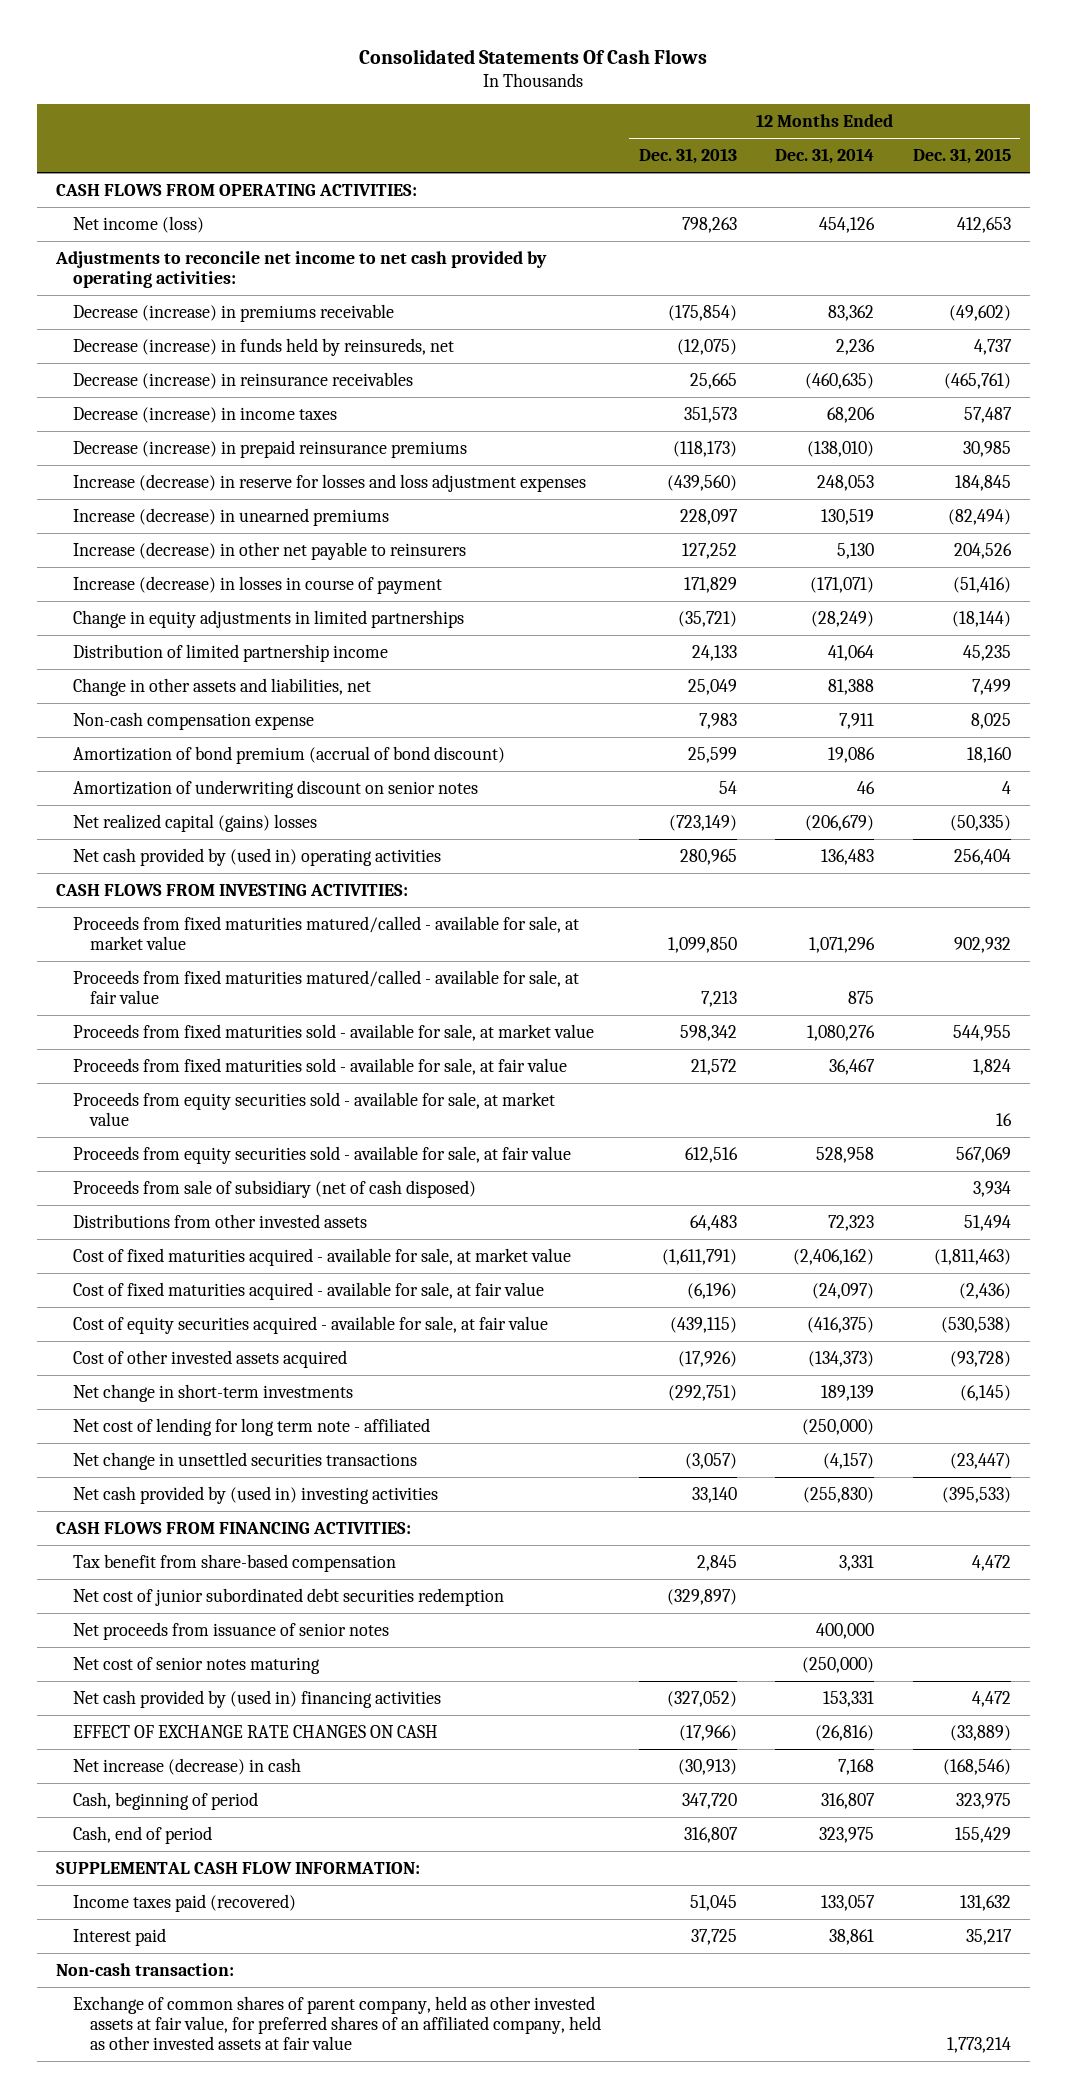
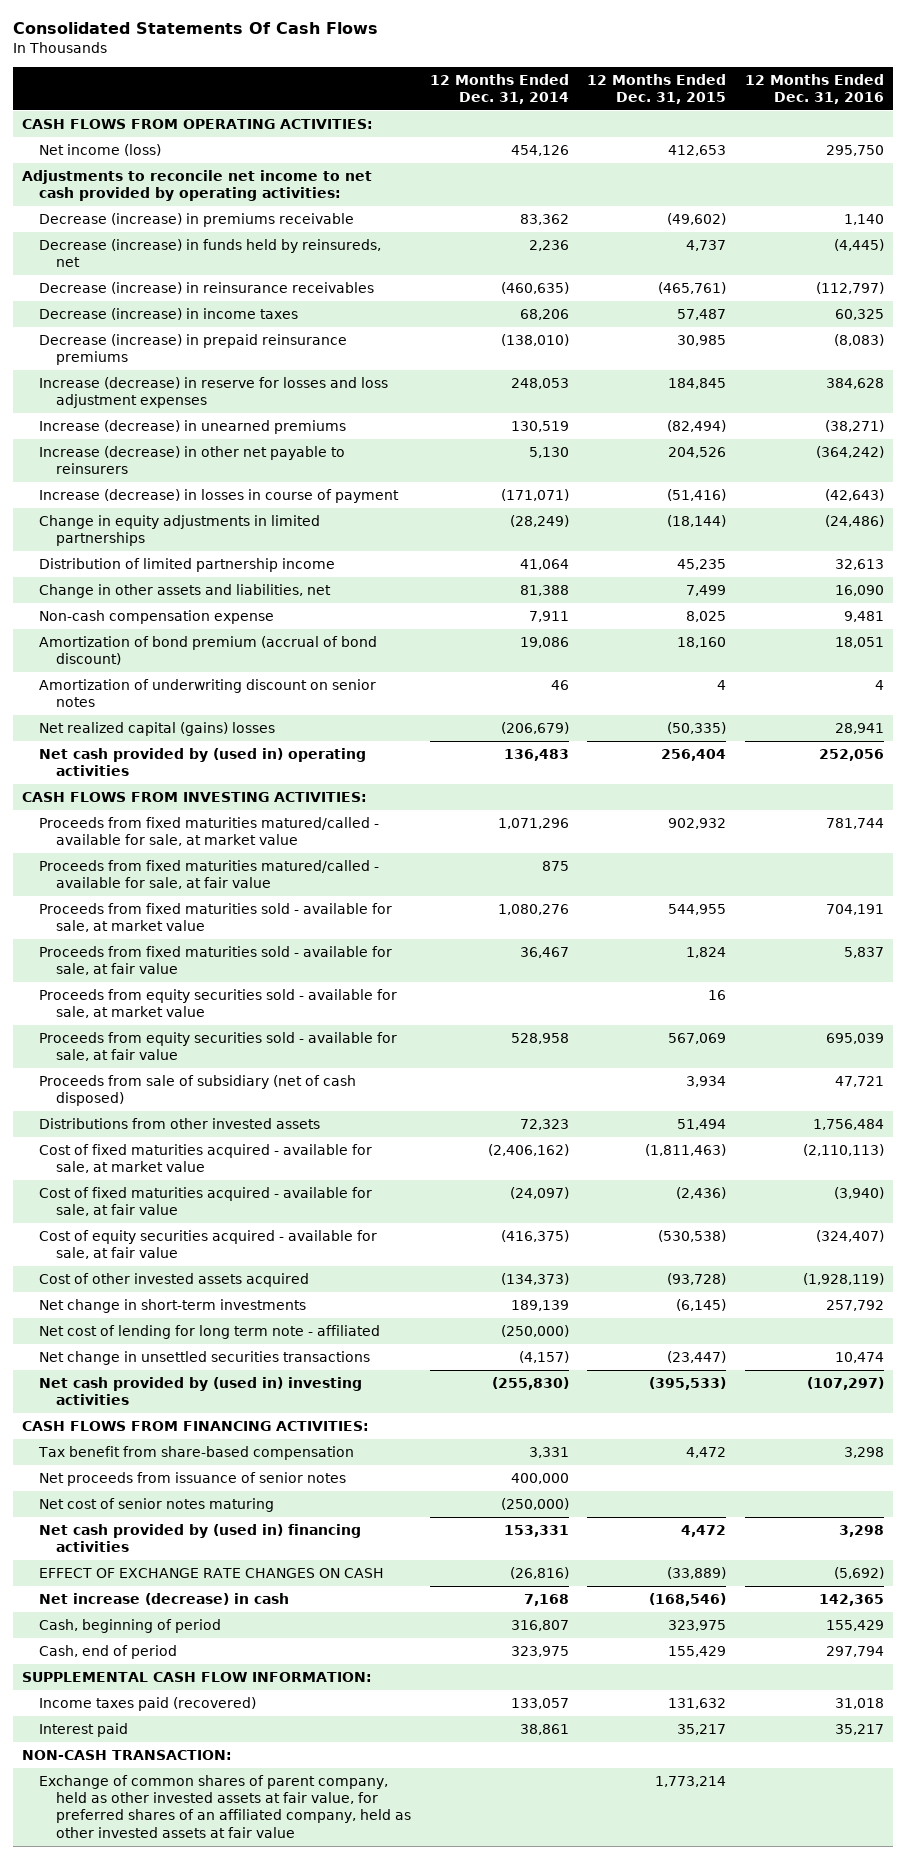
[639,148,738,165] Dec. 31, 2013 -> none
none -> [744,73,884,105] 12 Months Ended Dec. 31, 2016
[72,1587,504,1606] Net cost of junior subordinated debt securities redemption -> none
[55,1962,234,1976] Non-cash transaction: -> [22,1749,233,1760] NON-CASH TRANSACTION:

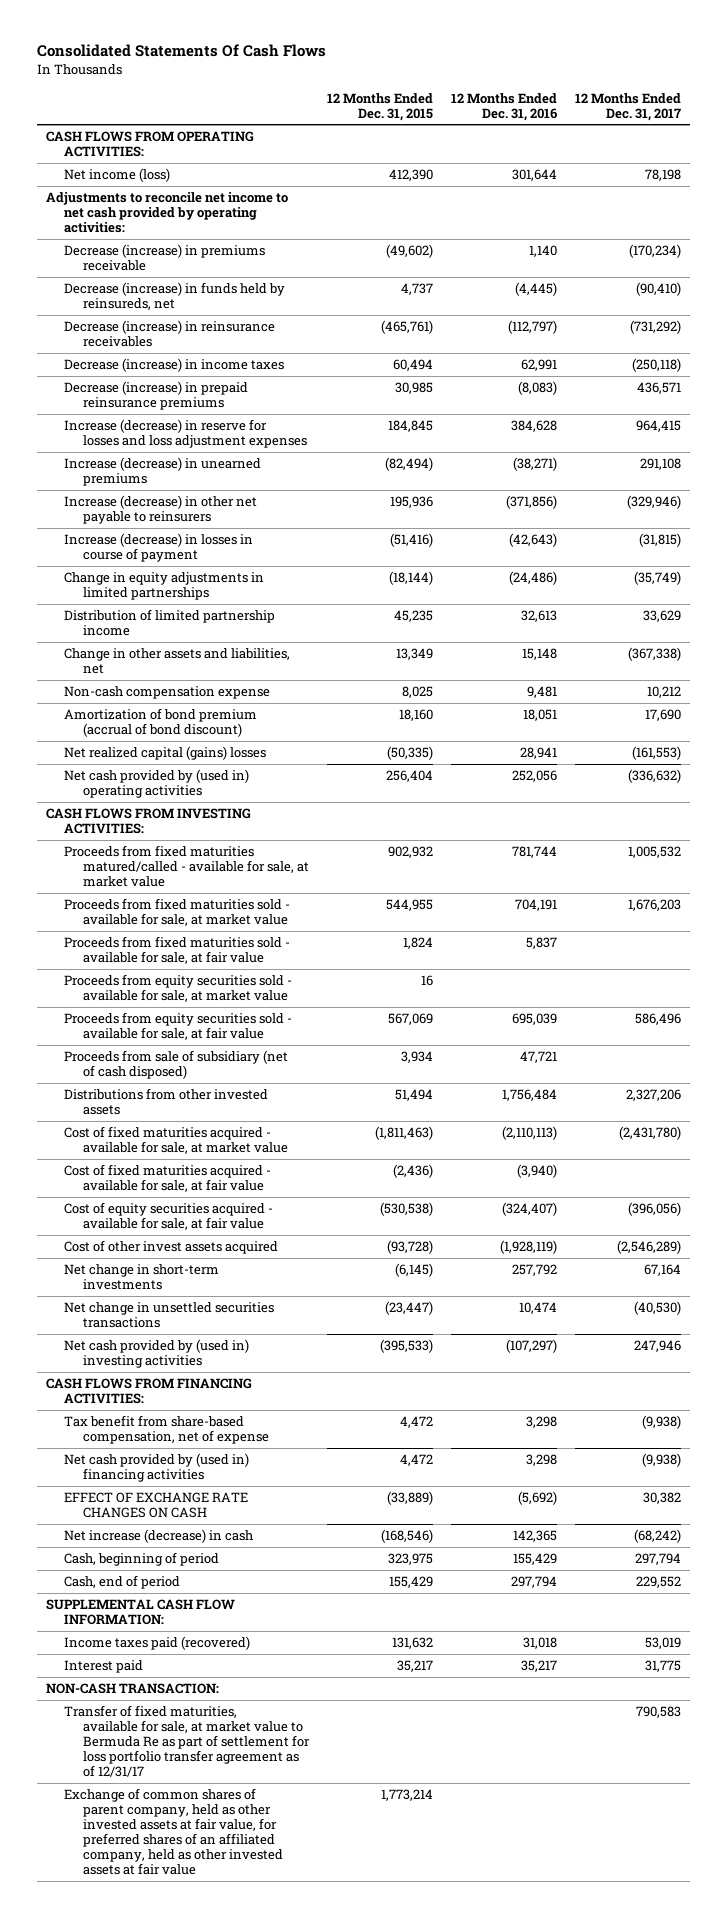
[429,73,569,105] 12 Months Ended Dec. 31, 2014 -> none
none -> [574,92,681,121] 12 Months Ended Dec. 31, 2017
[668,144,727,156] 412,653 -> [388,169,433,182] 412,390
[825,144,884,156] 295,750 -> [511,169,557,182] 301,644
[677,308,727,320] 57,487 -> [392,359,433,372] 60,494
[834,308,884,320] 60,325 -> [520,359,557,372] 62,991
[668,446,727,458] 204,526 -> [389,496,433,509] 195,936
[815,445,884,458] (364,242) -> [505,495,557,510] (371,856)
[686,584,727,596] 7,499 -> [395,648,433,661] 13,349
[834,584,884,596] 16,090 -> [521,648,557,661] 15,148
[39,678,377,708] Amortization of underwriting discount on senior notes -> none
[39,859,380,890] Proceeds from fixed maturities matured/called - available for sale, at fair value -> none
[39,1272,310,1287] Cost of other invested assets acquired -> [64,1240,279,1255] Cost of other invest assets acquired
[39,1324,381,1339] Net cost of lending for long term note - affiliated -> none
[39,1471,347,1486] Net proceeds from issuance of senior notes -> none
[39,1497,275,1512] Net cost of senior notes maturing -> none
[38,1445,355,1460] Tax benefit from share-based compensation -> [64,1415,269,1445] Tax benefit from share-based compensation, net of expense
none -> [64,1705,310,1777] Transfer of fixed maturities, available for sale, at market value to Bermuda Re as part of settlement for loss portfolio transfer agreement as of 12/31/17

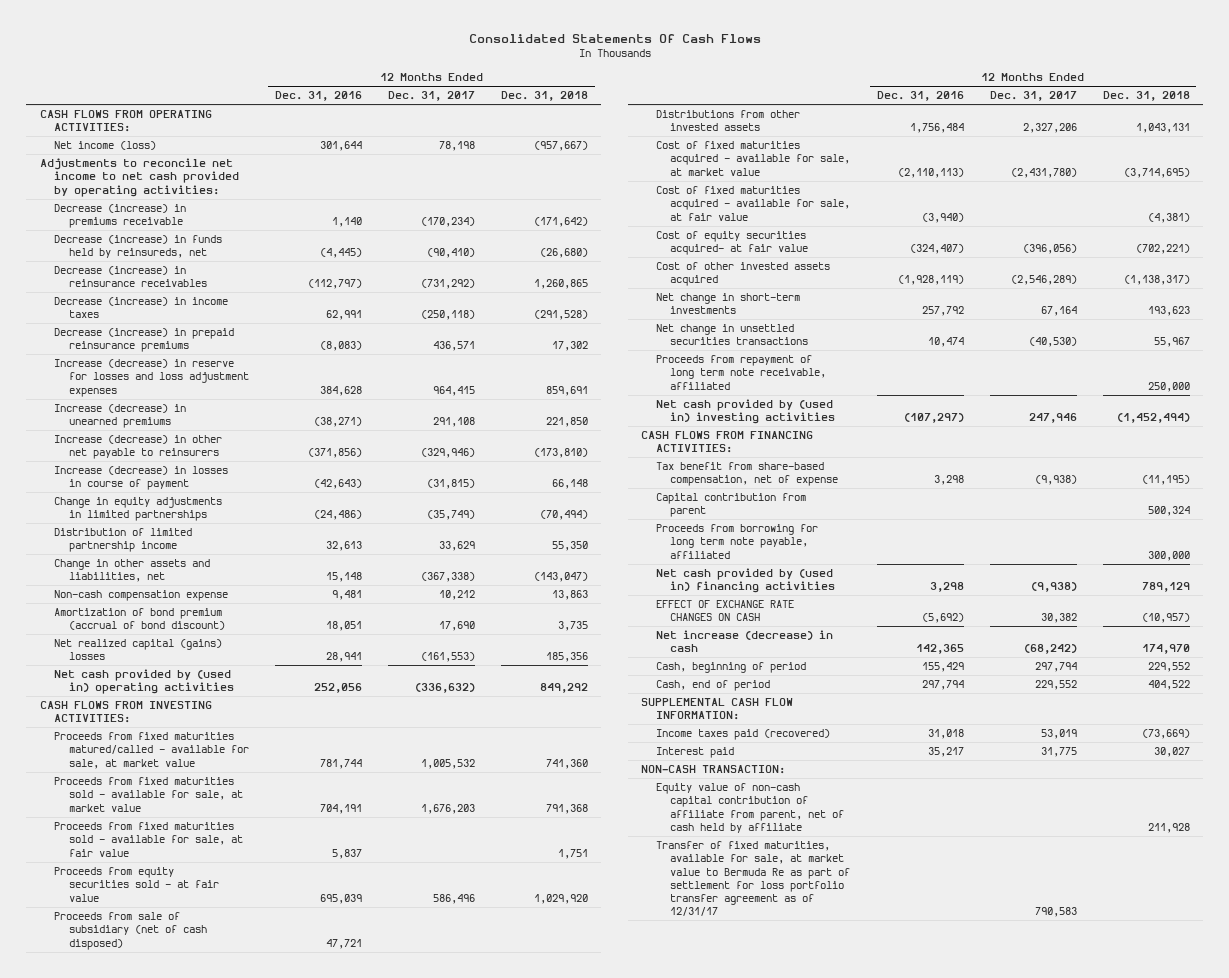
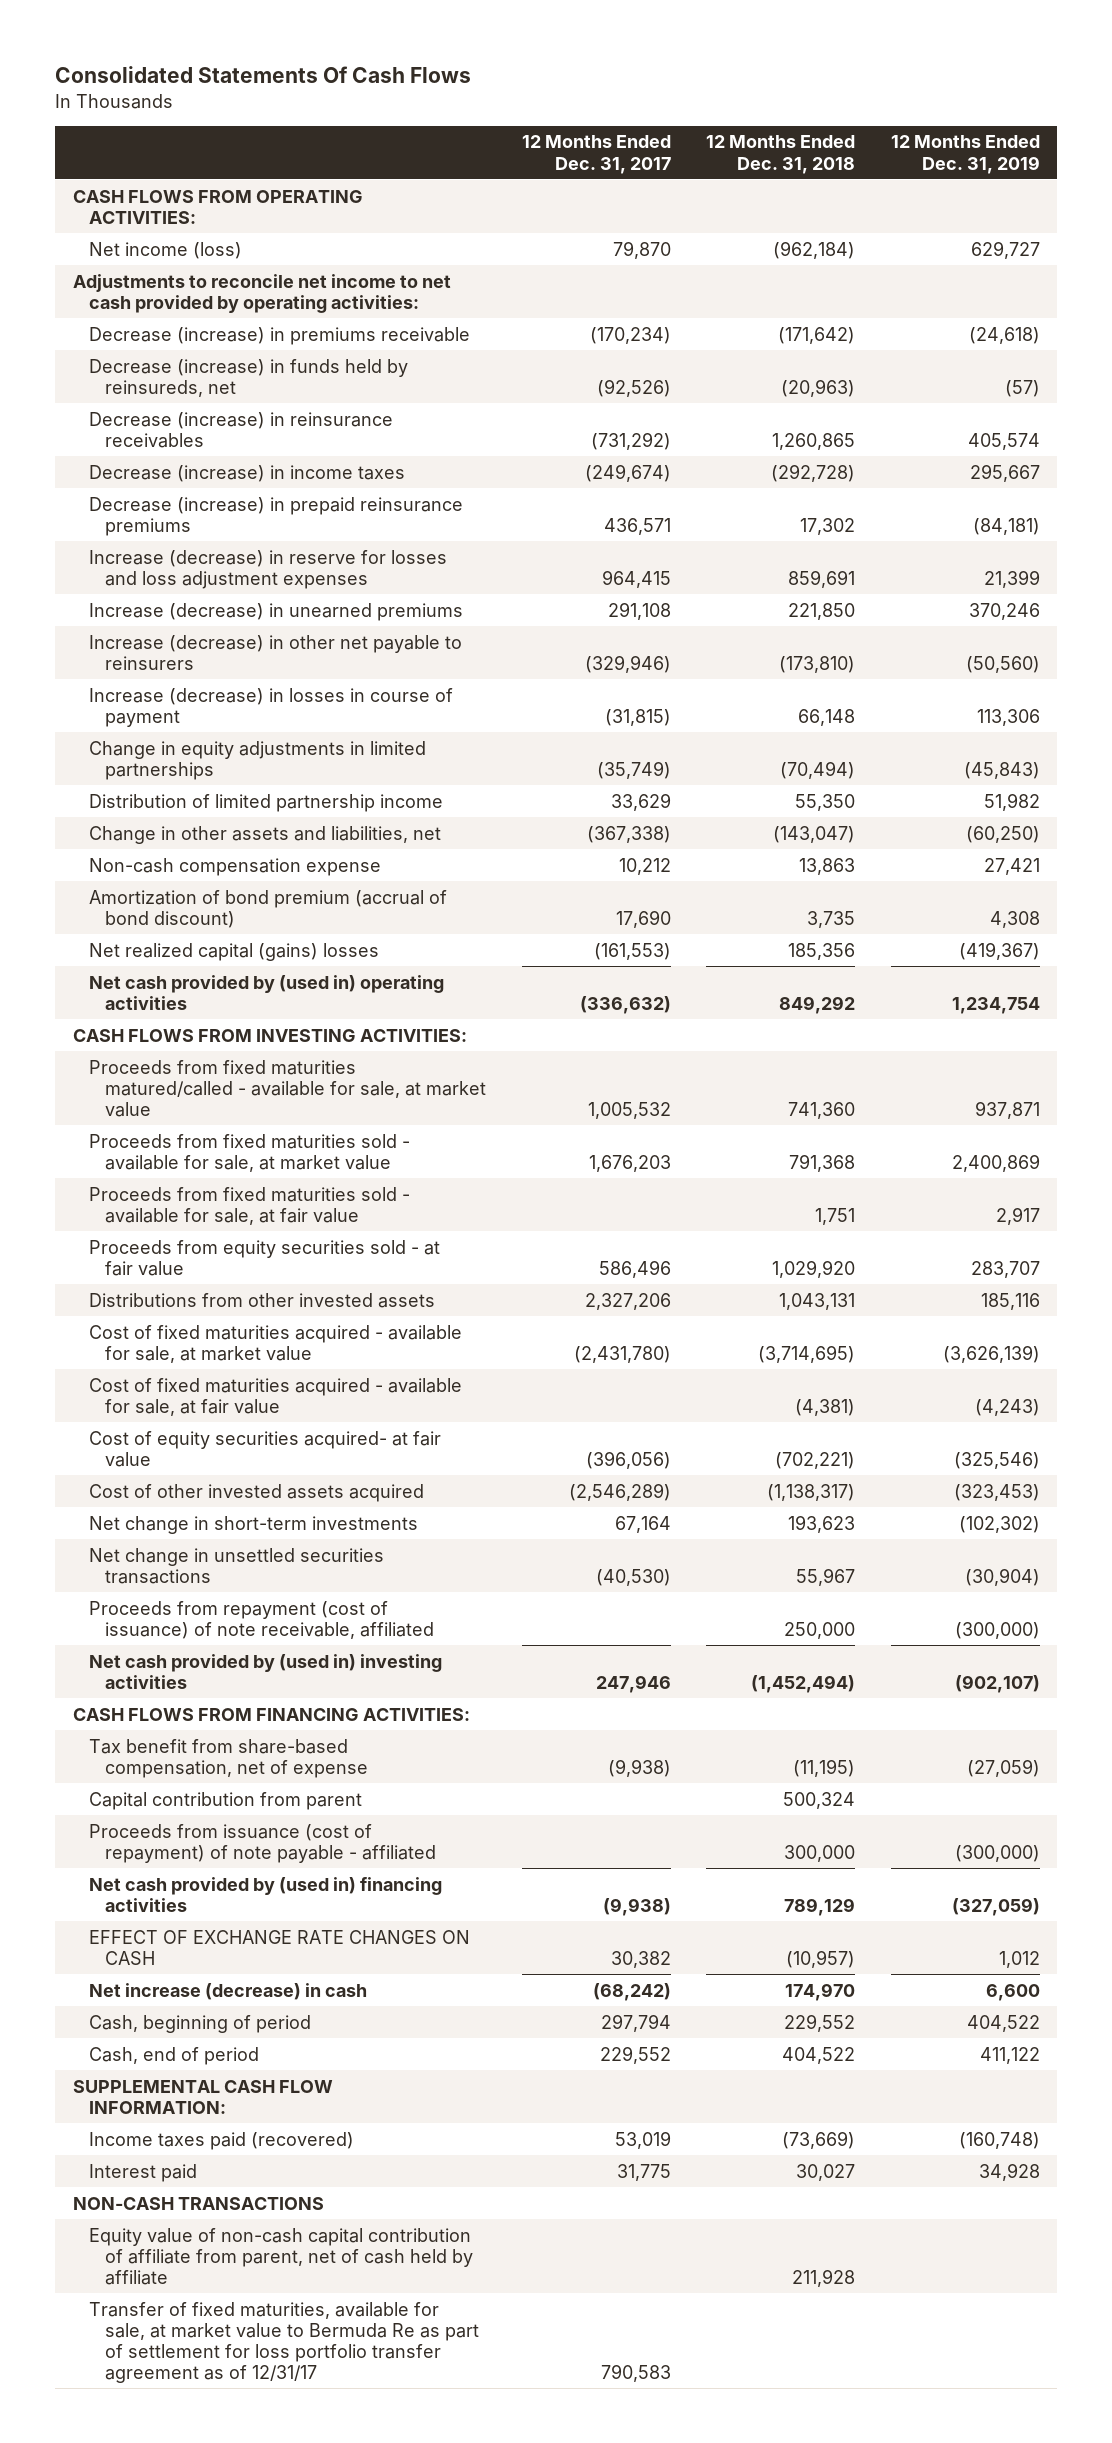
[274,91,362,102] Dec. 31, 2016 -> none
none -> [890,135,1040,174] 12 Months Ended Dec. 31, 2019
[439,141,476,152] 78,198 -> [612,240,671,259] 79,870
[534,141,589,152] (957,667) -> [773,240,856,259] (962,184)
[427,248,476,259] (90,410) -> [596,378,671,397] (92,526)
[540,248,589,259] (26,680) -> [781,378,856,397] (20,963)
[421,310,476,321] (250,118) -> [584,463,671,482] (249,674)
[534,310,589,321] (291,528) -> [771,463,856,482] (292,728)
[54,912,207,950] Proceeds from sale of subsidiary (net of cash disposed) -> none
[655,355,827,390] Proceeds from repayment of long term note receivable, affiliated -> [88,1600,435,1639] Proceeds from repayment (cost of issuance) of note receivable, affiliated
[655,524,818,559] Proceeds from borrowing for long term note payable, affiliated -> none
none -> [88,1823,437,1863] Proceeds from issuance (cost of repayment) of note payable - affiliated
[641,765,786,775] NON-CASH TRANSACTION: -> [72,2196,324,2210] NON-CASH TRANSACTIONS

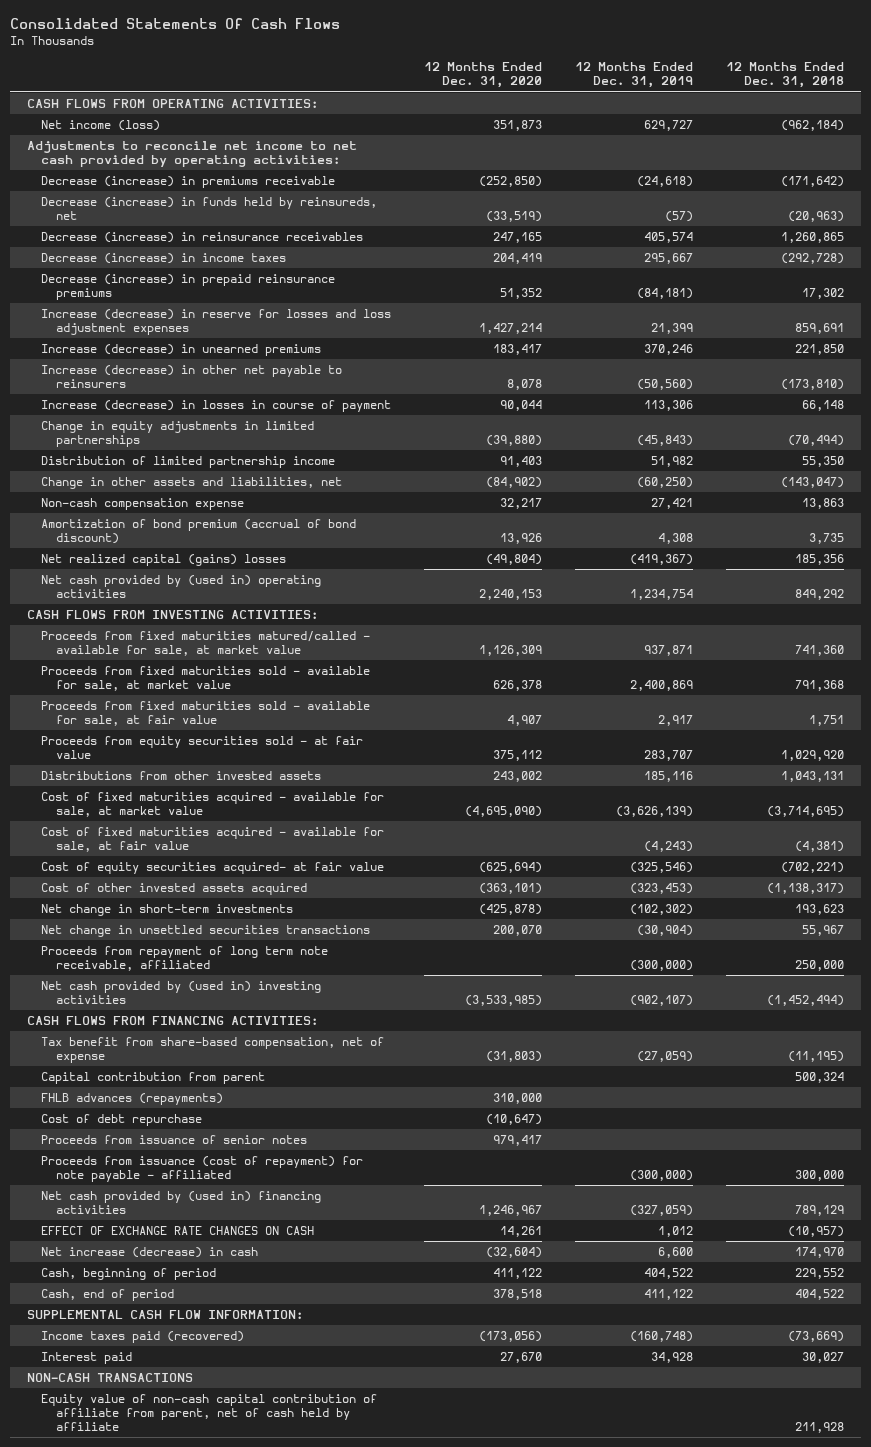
[521,135,671,174] 12 Months Ended Dec. 31, 2017 -> none
none -> [424,62,543,89] 12 Months Ended Dec. 31, 2020
[88,1600,435,1639] Proceeds from repayment (cost of issuance) of note receivable, affiliated -> [41,946,329,972] Proceeds from repayment of long term note receivable, affiliated
none -> [41,1093,224,1106] FHLB advances (repayments)
none -> [41,1114,203,1127] Cost of debt repurchase
none -> [41,1135,308,1145] Proceeds from issuance of senior notes
[88,1823,437,1863] Proceeds from issuance (cost of repayment) of note payable - affiliated -> [41,1156,364,1183] Proceeds from issuance (cost of repayment) for note payable - affiliated
[88,2301,480,2383] Transfer of fixed maturities, available for sale, at market value to Bermuda Re as part of settlement for loss portfolio transfer agreement as of 12/31/17 -> none

